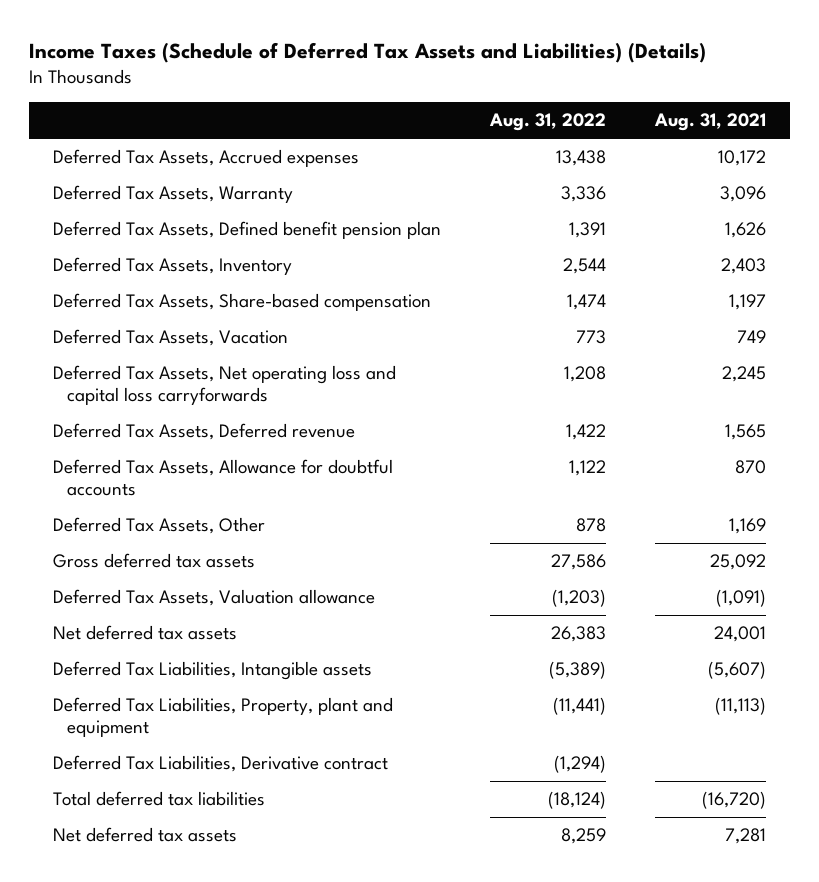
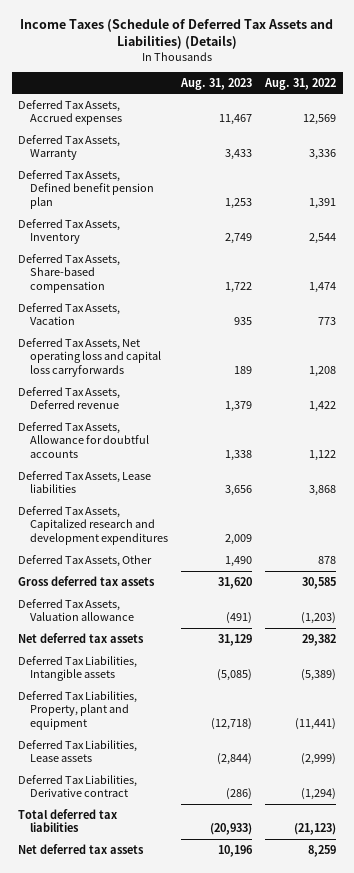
[653,113,766,132] Aug. 31, 2021 -> none
none -> [180,77,253,90] Aug. 31, 2023
[555,150,606,167] 13,438 -> [303,114,337,126] 12,569
none -> [18,470,152,494] Deferred Tax Assets, Lease liabilities
none -> [18,505,169,545] Deferred Tax Assets, Capitalized research and development expenditures
[550,554,606,571] 27,586 -> [302,576,337,589] 30,585
[550,626,606,643] 26,383 -> [302,633,337,646] 29,382
none -> [18,739,138,763] Deferred Tax Liabilities, Lease assets
[547,791,606,810] (18,124) -> [294,823,337,836] (21,123)

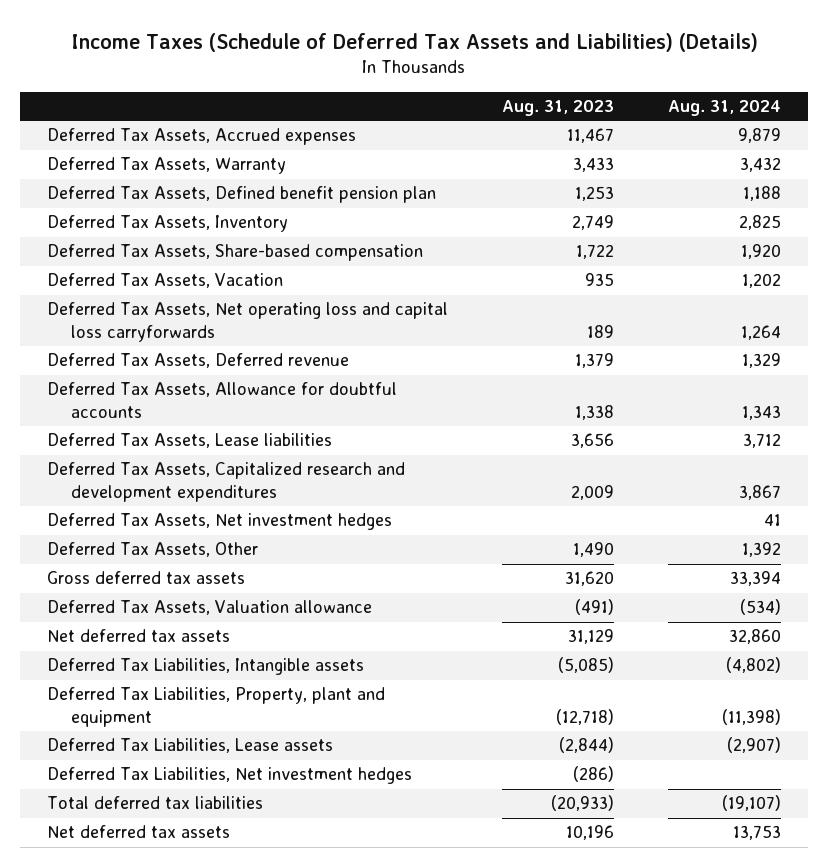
[264,77,337,90] Aug. 31, 2022 -> none
none -> [667,99,781,116] Aug. 31, 2024
none -> [47,513,393,531] Deferred Tax Assets, Net investment hedges
[18,774,138,798] Deferred Tax Liabilities, Derivative contract -> [47,767,413,785] Deferred Tax Liabilities, Net investment hedges

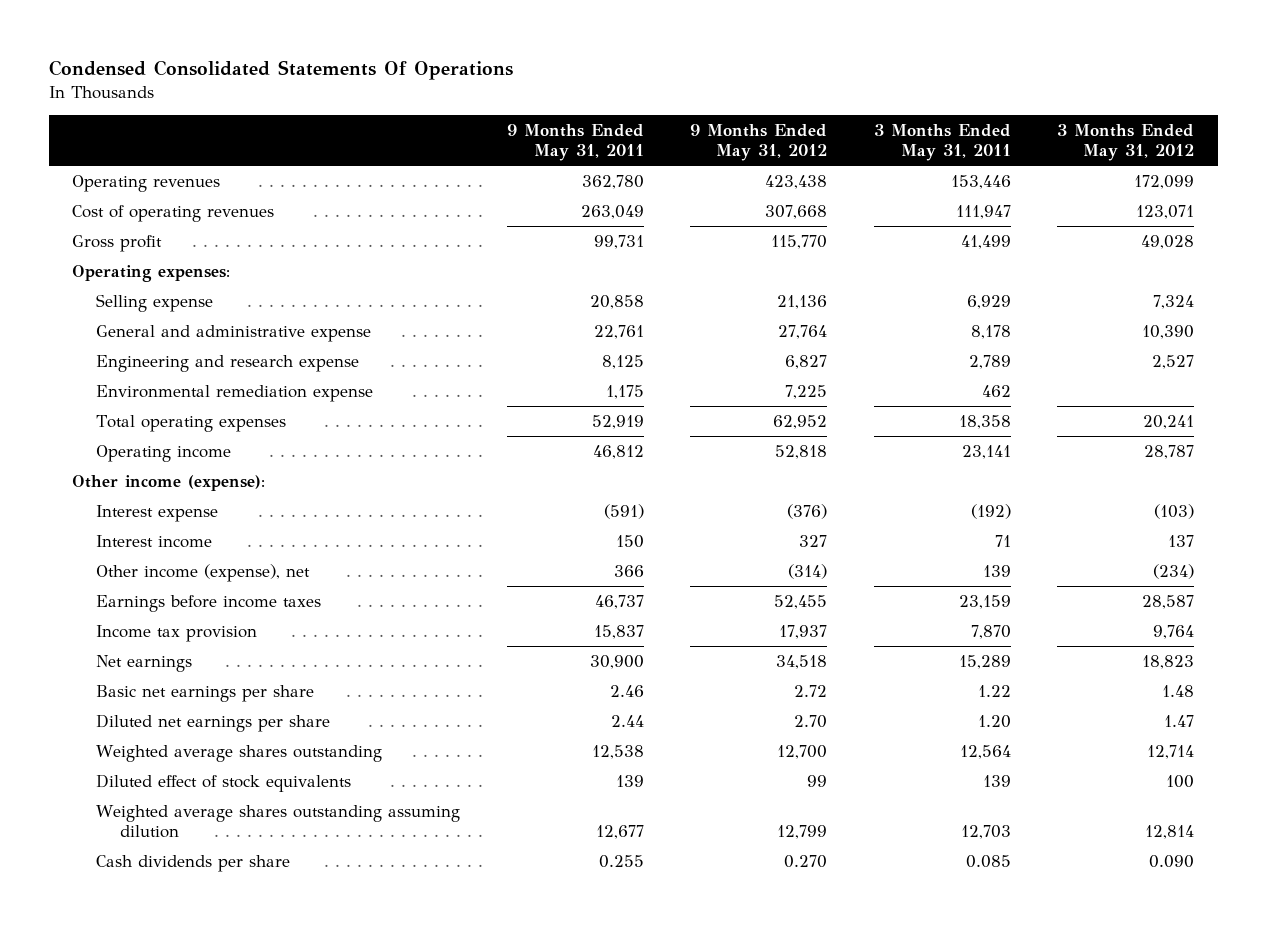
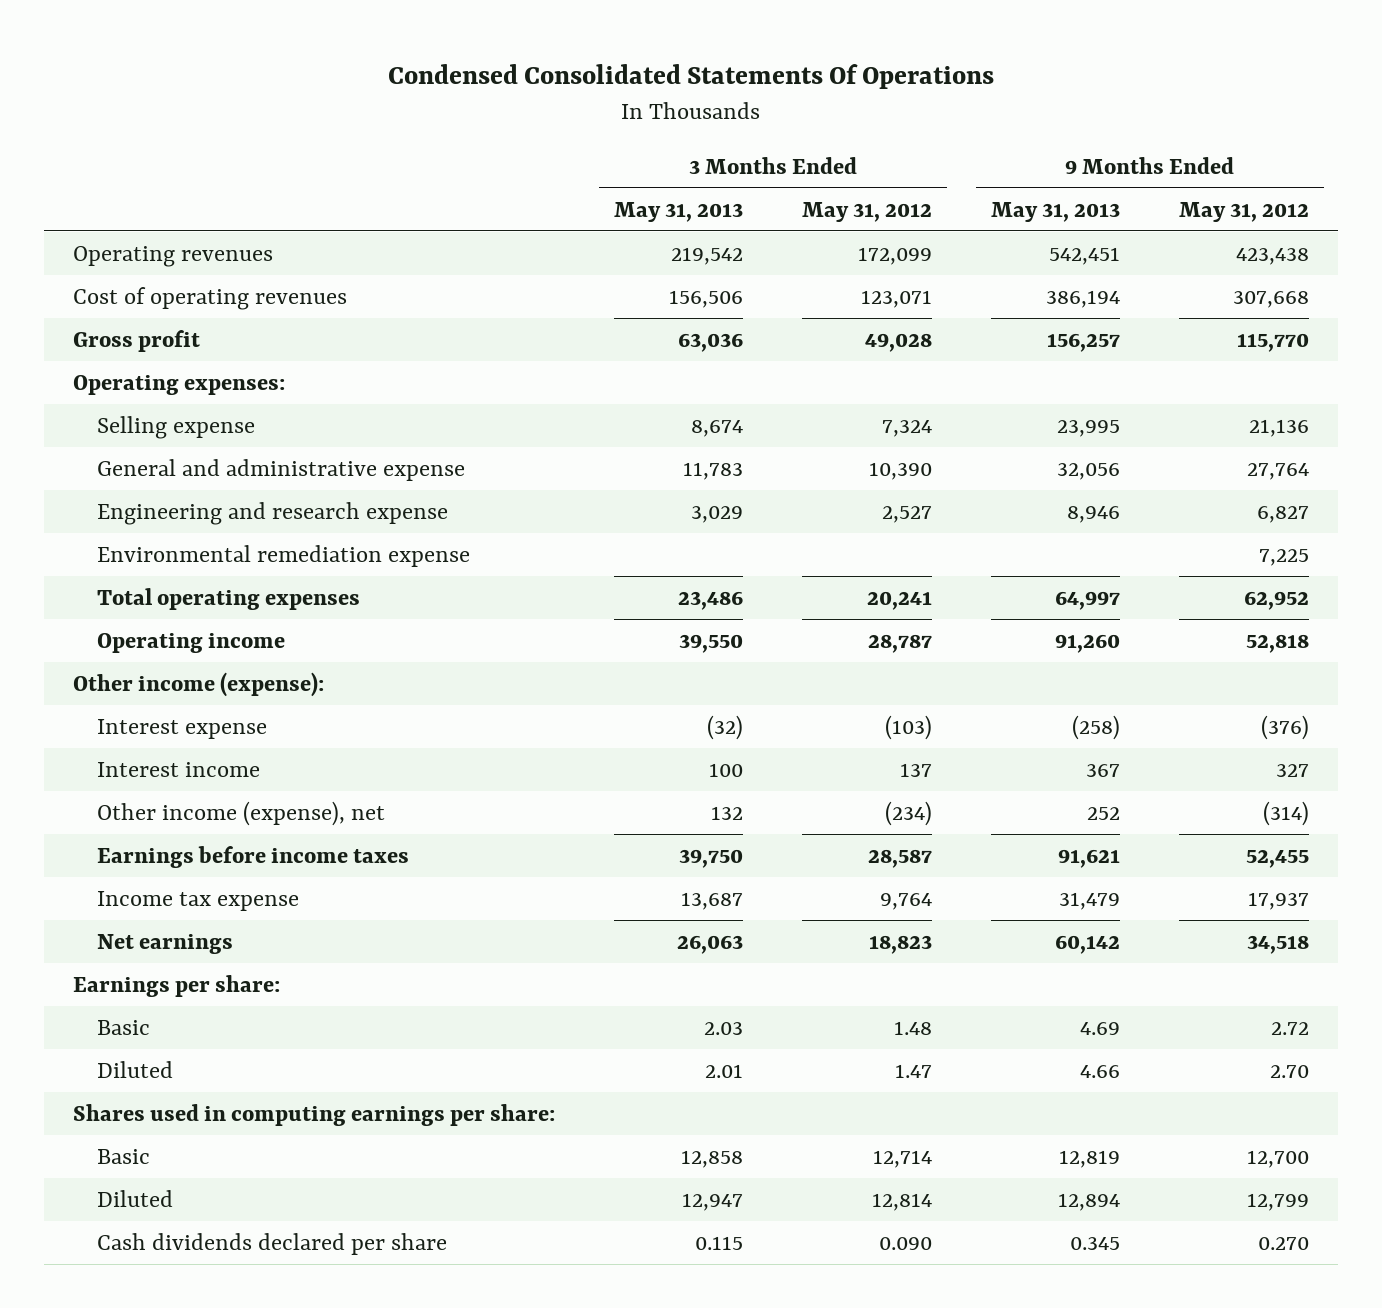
[506,123,644,161] 9 Months Ended May 31, 2011 -> none
[873,123,1011,161] 3 Months Ended May 31, 2011 -> none
none -> [614,201,744,222] May 31, 2013
none -> [990,201,1120,222] May 31, 2013
[96,624,258,642] Income tax provision -> [96,890,299,911] Income tax expense
[96,773,352,792] Diluted effect of stock equivalents -> none
none -> [73,974,281,997] Earnings per share:
[96,684,315,702] Basic net earnings per share -> [96,1019,150,1035] Basic
[96,713,331,732] Diluted net earnings per share -> [96,1060,173,1078] Diluted
none -> [73,1103,556,1126] Shares used in computing earnings per share:
[96,744,383,762] Weighted average shares outstanding -> [96,1148,150,1164] Basic
[96,804,461,839] Weighted average shares outstanding assuming dilution -> [96,1189,173,1207] Diluted
[96,854,291,872] Cash dividends per share -> [96,1232,447,1255] Cash dividends declared per share

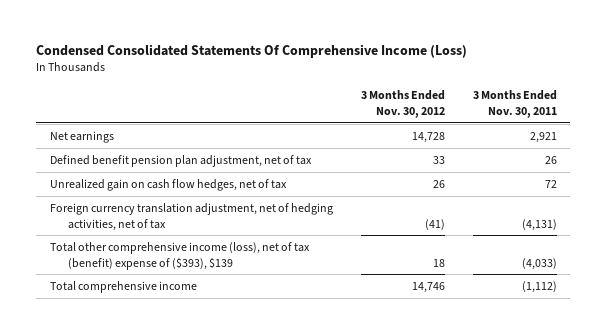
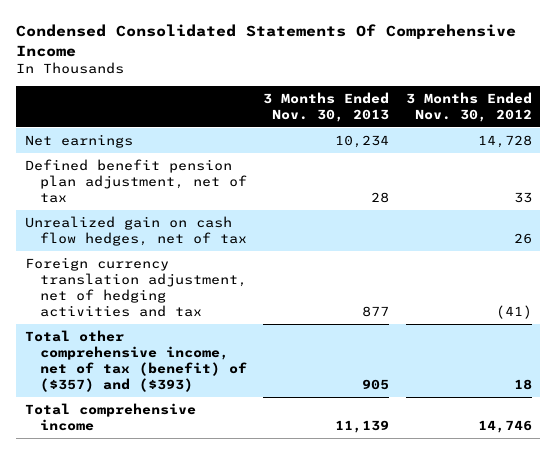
[35,43,467,58] Condensed Consolidated Statements Of Comprehensive Income (Loss) -> [16,24,517,57] Condensed Consolidated Statements Of Comprehensive Income
[472,90,557,119] 3 Months Ended Nov. 30, 2011 -> none
none -> [263,91,390,122] 3 Months Ended Nov. 30, 2013
[49,202,333,231] Foreign currency translation adjustment, net of hedging activities, net of tax -> [24,256,247,318] Foreign currency translation adjustment, net of hedging activities and tax
[49,241,310,270] Total other comprehensive income (loss), net of tax (benefit) expense of ($393), $139 -> [24,329,247,393] Total other comprehensive income, net of tax (benefit) of ($357) and ($393)

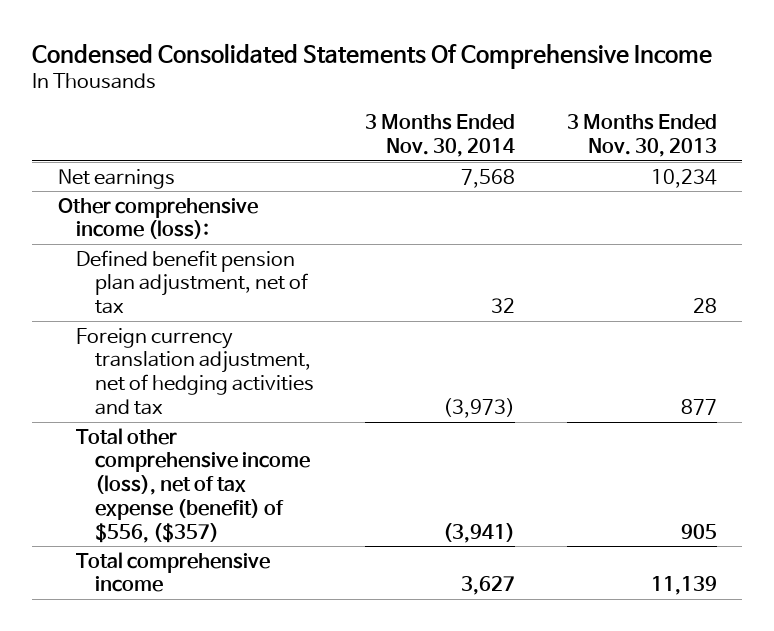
[406,91,533,122] 3 Months Ended Nov. 30, 2012 -> none
none -> [365,114,516,158] 3 Months Ended Nov. 30, 2014
none -> [57,197,258,240] Other comprehensive income (loss):
[24,215,247,246] Unrealized gain on cash flow hedges, net of tax -> none
[24,329,247,393] Total other comprehensive income, net of tax (benefit) of ($357) and ($393) -> [76,427,310,543] Total other comprehensive income (loss), net of tax expense (benefit) of $556, ($357)

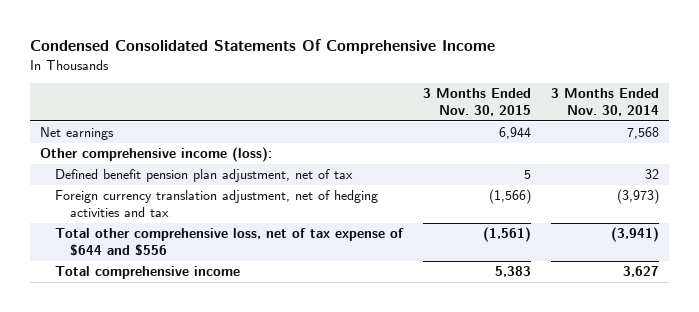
[566,114,717,158] 3 Months Ended Nov. 30, 2013 -> none
none -> [423,88,532,117] 3 Months Ended Nov. 30, 2015
[76,427,310,543] Total other comprehensive income (loss), net of tax expense (benefit) of $556, ($357) -> [55,228,405,257] Total other comprehensive loss, net of tax expense of $644 and $556

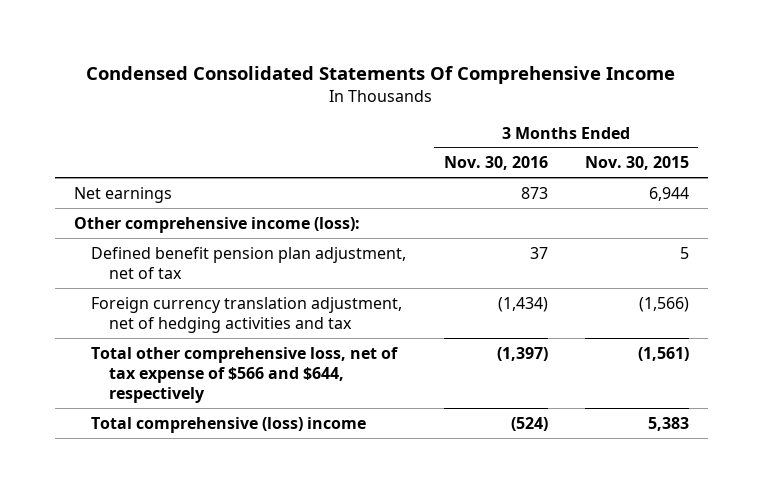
[550,88,659,117] 3 Months Ended Nov. 30, 2014 -> none
none -> [443,156,548,171] Nov. 30, 2016
[55,228,405,257] Total other comprehensive loss, net of tax expense of $644 and $556 -> [91,346,399,404] Total other comprehensive loss, net of tax expense of $566 and $644, respectively
[55,266,241,280] Total comprehensive income -> [91,416,367,433] Total comprehensive (loss) income

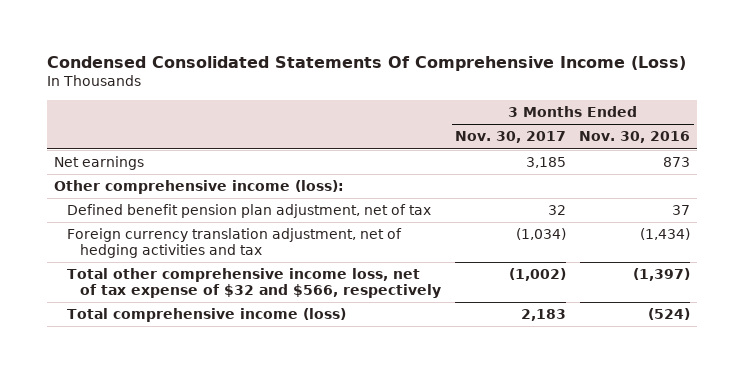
[86,66,676,85] Condensed Consolidated Statements Of Comprehensive Income -> [47,56,687,72] Condensed Consolidated Statements Of Comprehensive Income (Loss)
[584,156,689,171] Nov. 30, 2015 -> none
none -> [454,131,566,144] Nov. 30, 2017
[91,346,399,404] Total other comprehensive loss, net of tax expense of $566 and $644, respectively -> [67,268,442,299] Total other comprehensive income loss, net of tax expense of $32 and $566, respectively
[91,416,367,433] Total comprehensive (loss) income -> [67,308,347,323] Total comprehensive income (loss)

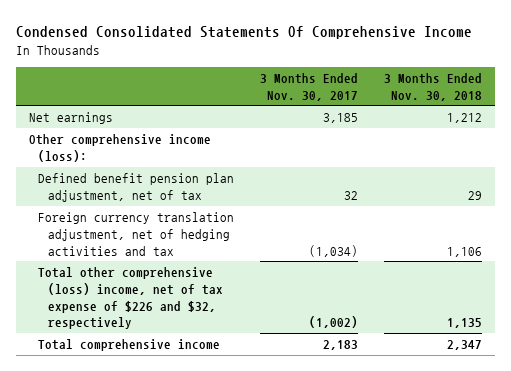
[47,56,687,72] Condensed Consolidated Statements Of Comprehensive Income (Loss) -> [15,26,472,40] Condensed Consolidated Statements Of Comprehensive Income
[579,131,691,144] Nov. 30, 2016 -> none
none -> [384,72,483,101] 3 Months Ended Nov. 30, 2018
[67,268,442,299] Total other comprehensive income loss, net of tax expense of $32 and $566, respectively -> [38,267,223,330] Total other comprehensive (loss) income, net of tax expense of $226 and $32, respectively
[67,308,347,323] Total comprehensive income (loss) -> [38,339,221,352] Total comprehensive income

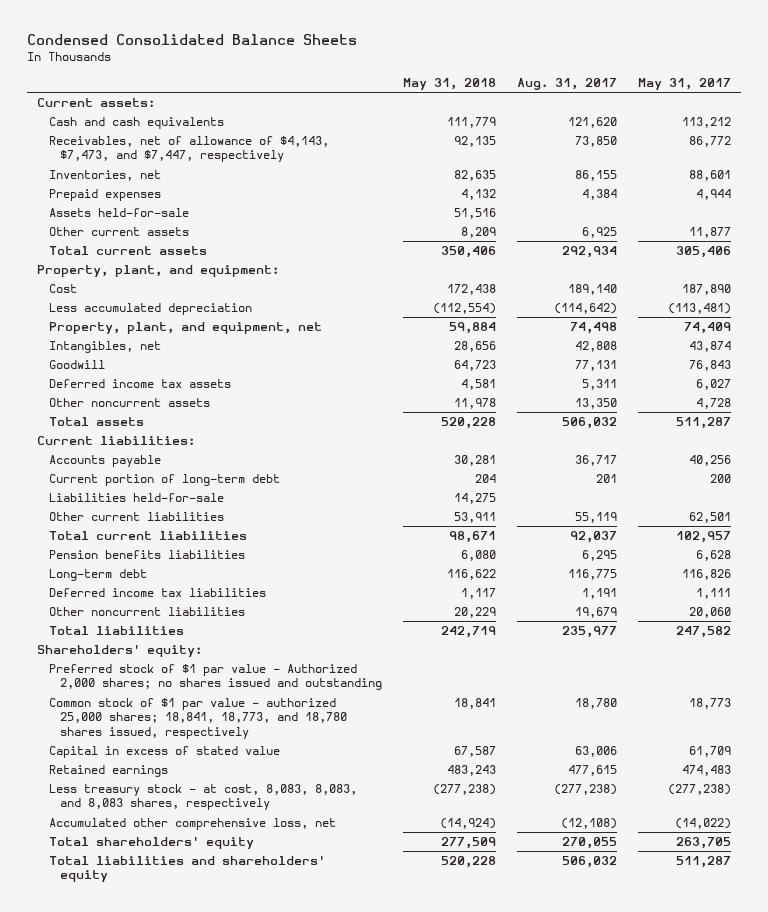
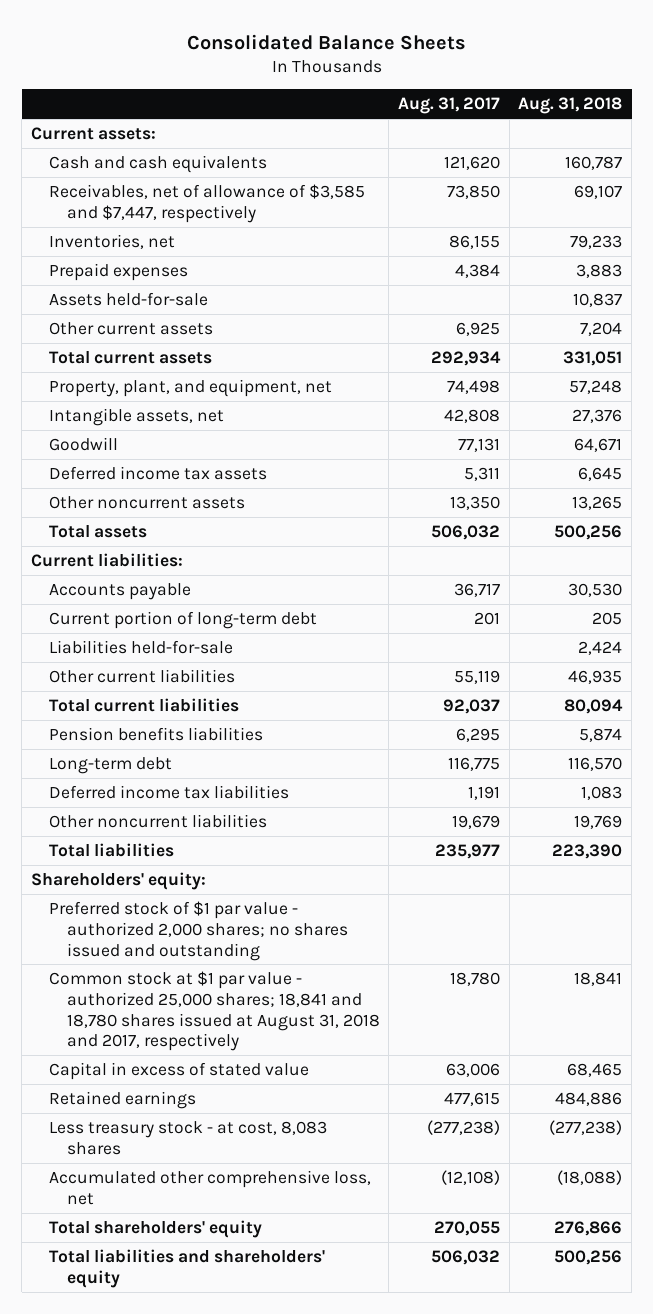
[26,34,357,46] Condensed Consolidated Balance Sheets -> [186,33,466,50] Consolidated Balance Sheets
[403,78,497,91] May 31, 2018 -> none
[637,78,731,91] May 31, 2017 -> none
none -> [518,97,623,115] Aug. 31, 2018
[48,136,329,163] Receivables, net of allowance of $4,143, $7,473, and $7,447, respectively -> [48,183,365,223] Receivables, net of allowance of $3,585 and $7,447, respectively
[37,265,280,278] Property, plant, and equipment: -> none
[48,284,77,294] Cost -> none
[48,303,252,316] Less accumulated depreciation -> none
[48,341,161,354] Intangibles, net -> [48,407,224,426] Intangible assets, net
[48,664,383,691] Preferred stock of $1 par value - Authorized 2,000 shares; no shares issued and outstanding -> [48,900,348,961] Preferred stock of $1 par value - authorized 2,000 shares; no shares issued and outstanding
[48,698,348,739] Common stock of $1 par value - authorized 25,000 shares; 18,841, 18,773, and 18,780 shares issued, respectively -> [48,970,380,1052] Common stock at $1 par value - authorized 25,000 shares; 18,841 and 18,780 shares issued at August 31, 2018 and 2017, respectively
[48,784,357,811] Less treasury stock - at cost, 8,083, 8,083, and 8,083 shares, respectively -> [48,1120,327,1155] Less treasury stock - at cost, 8,083 shares

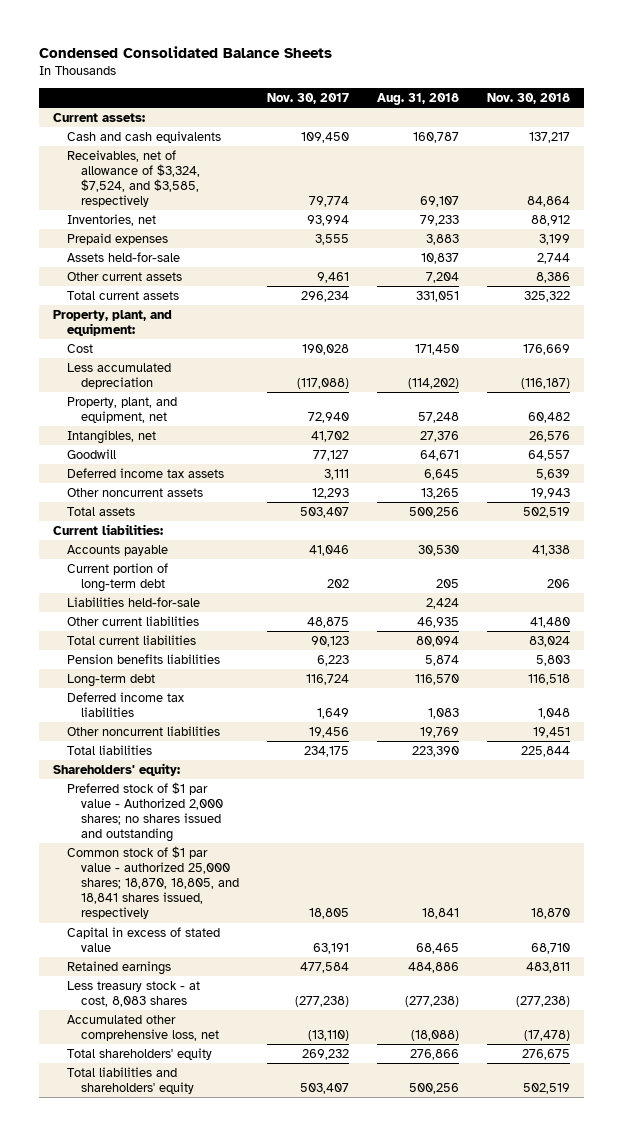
[186,33,466,50] Consolidated Balance Sheets -> [38,46,332,59] Condensed Consolidated Balance Sheets
[398,97,501,115] Aug. 31, 2017 -> none
none -> [267,92,350,104] Nov. 30, 2017
none -> [486,92,570,104] Nov. 30, 2018
[48,183,365,223] Receivables, net of allowance of $3,585 and $7,447, respectively -> [67,150,201,208] Receivables, net of allowance of $3,324, $7,524, and $3,585, respectively
none -> [52,310,172,337] Property, plant, and equipment:
none -> [67,344,94,354] Cost
none -> [67,363,172,390] Less accumulated depreciation
[48,407,224,426] Intangible assets, net -> [67,430,157,445] Intangibles, net
[48,900,348,961] Preferred stock of $1 par value - authorized 2,000 shares; no shares issued and outstanding -> [67,782,224,843] Preferred stock of $1 par value - Authorized 2,000 shares; no shares issued and outstanding
[48,970,380,1052] Common stock at $1 par value - authorized 25,000 shares; 18,841 and 18,780 shares issued at August 31, 2018 and 2017, respectively -> [67,846,240,920] Common stock of $1 par value - authorized 25,000 shares; 18,870, 18,805, and 18,841 shares issued, respectively

